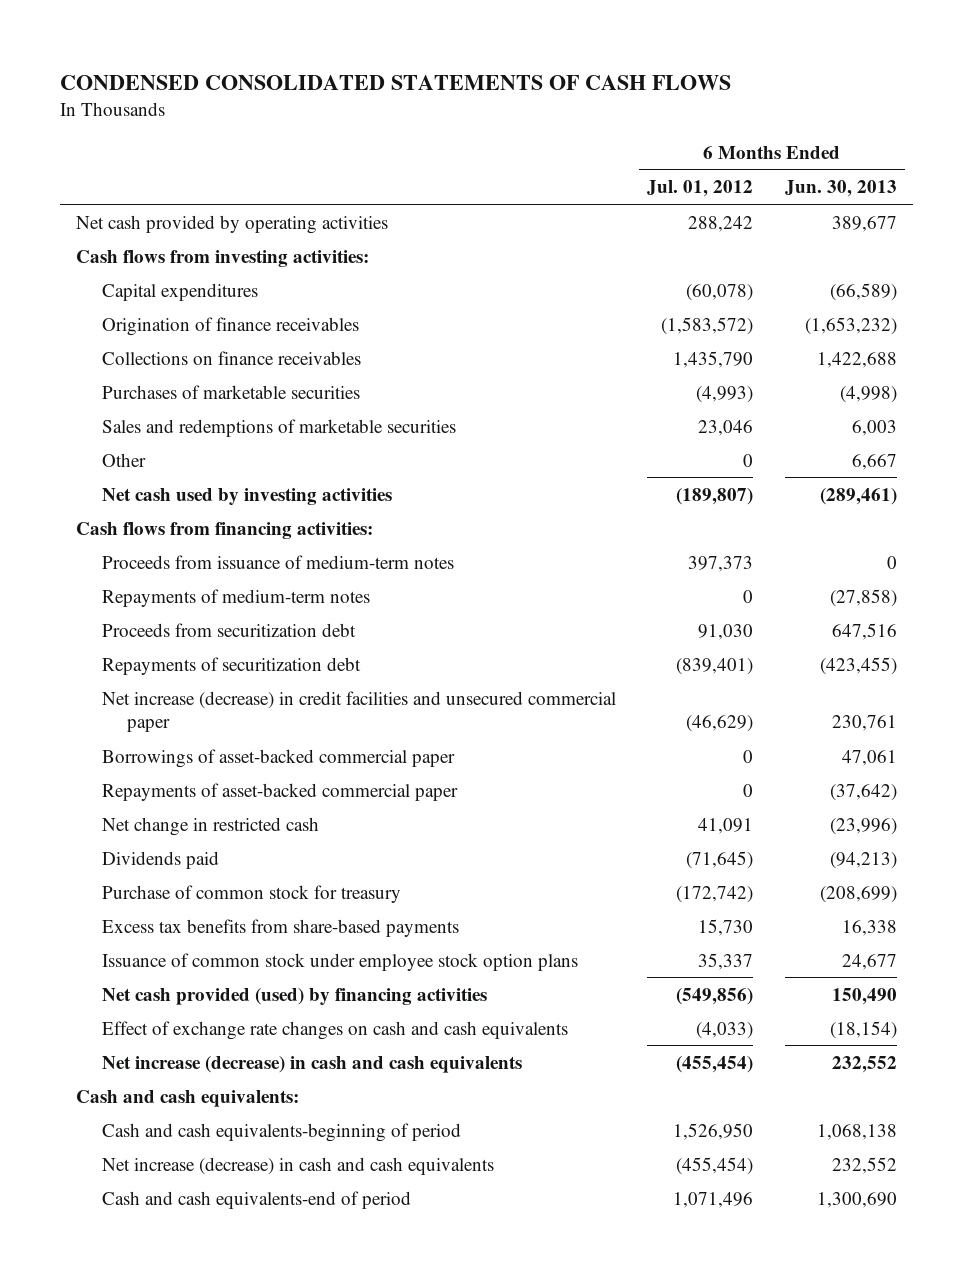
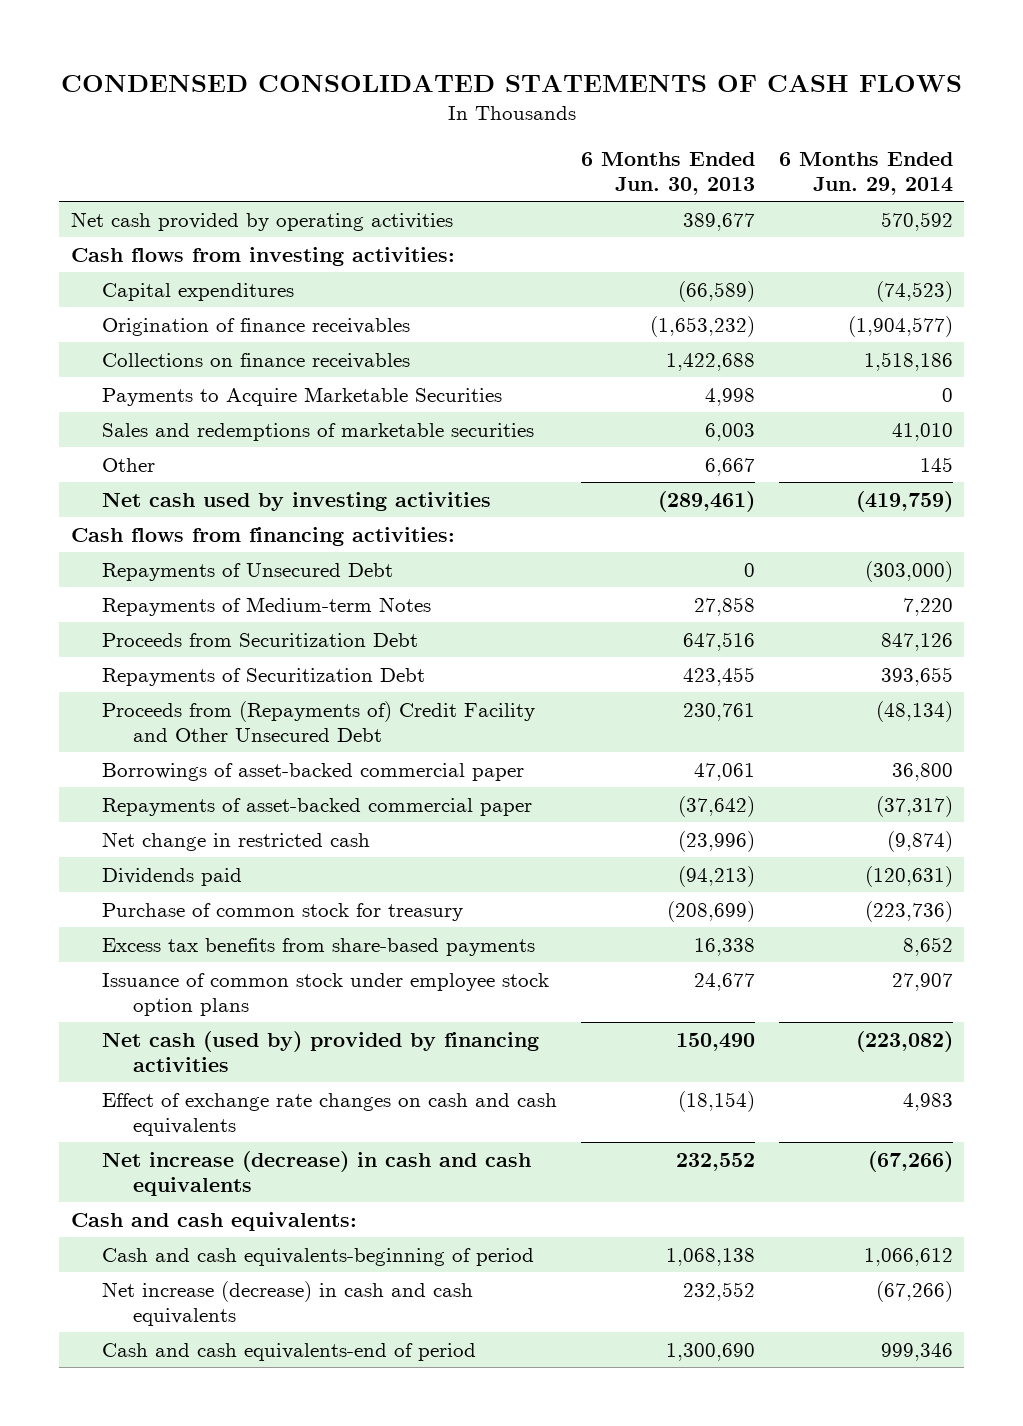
[647,180,754,198] Jul. 01, 2012 -> none
none -> [778,152,953,195] 6 Months Ended Jun. 29, 2014
[101,384,360,399] Purchases of marketable securities -> [101,386,502,406] Payments to Acquire Marketable Securities
[840,385,898,403] (4,998) -> [704,387,755,406] 4,998
[101,554,454,569] Proceeds from issuance of medium-term notes -> none
none -> [101,562,393,581] Repayments of Unsecured Debt
[101,588,370,607] Repayments of medium-term notes -> [101,596,431,616] Repayments of Medium-term Notes
[830,588,898,607] (27,858) -> [693,596,755,616] 27,858
[101,622,356,637] Proceeds from securitization debt -> [101,632,418,647] Proceeds from Securitization Debt
[101,656,361,675] Repayments of securitization debt -> [101,667,425,686] Repayments of Securitization Debt
[820,656,898,675] (423,455) -> [682,666,755,686] 423,455
[101,690,616,733] Net increase (decrease) in credit facilities and unsecured commercial paper -> [101,700,535,742] Proceeds from (Repayments of) Credit Facility and Other Unsecured Debt
[101,987,487,1005] Net cash provided (used) by financing activities -> [101,1030,539,1072] Net cash (used by) provided by financing activities

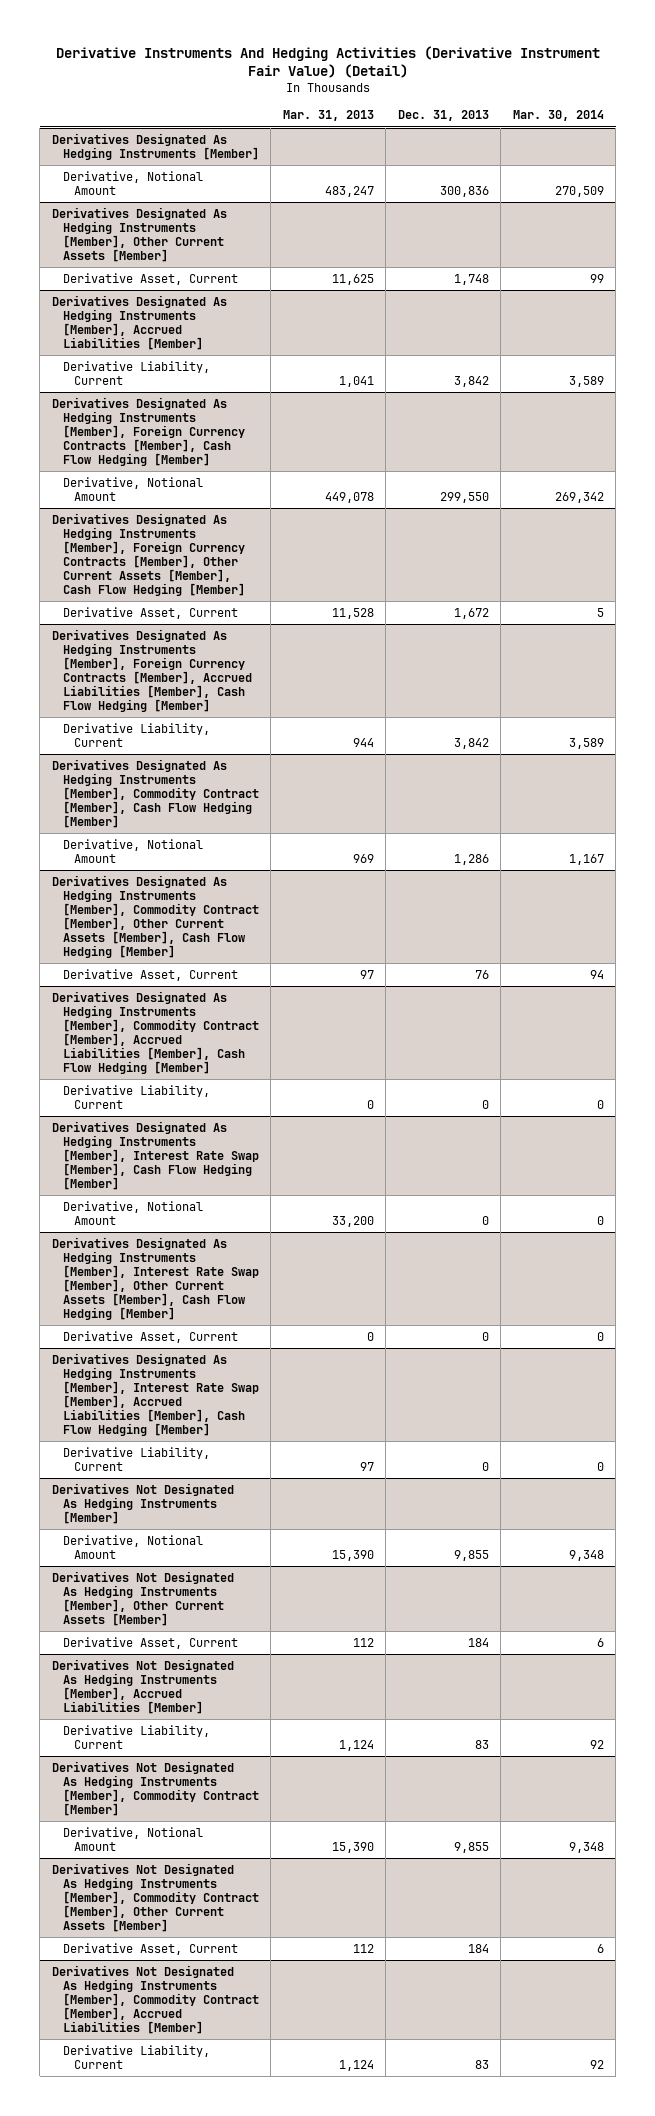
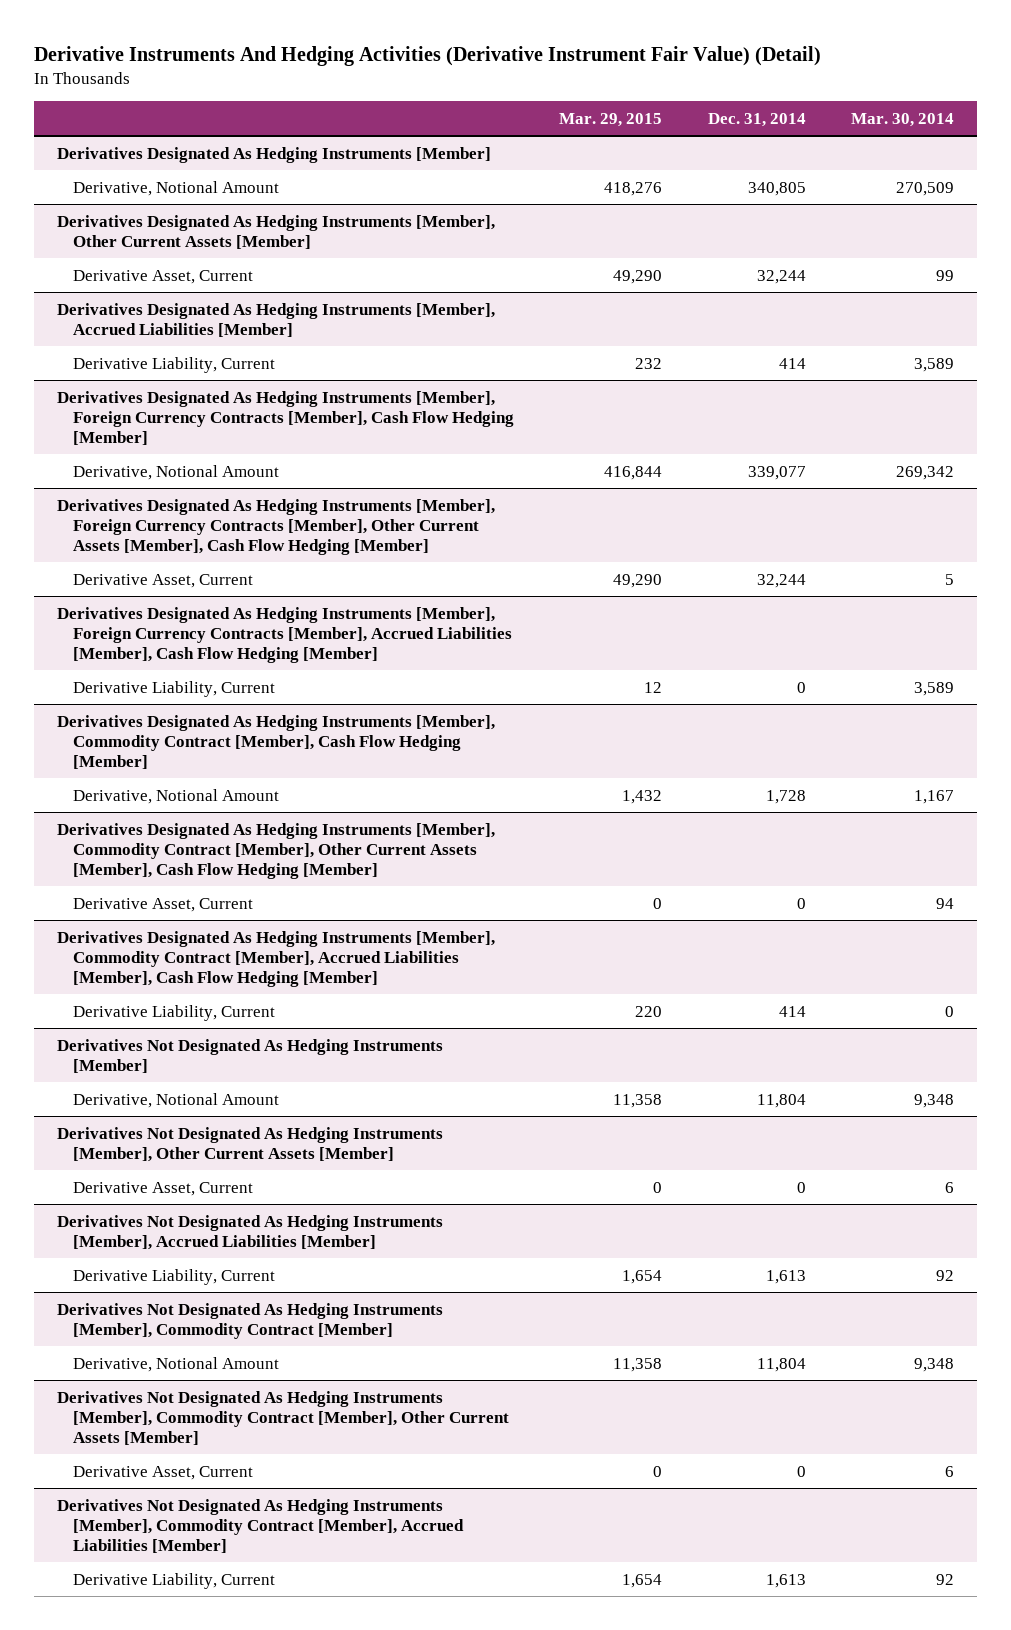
[282,110,374,122] Mar. 31, 2013 -> none
[397,110,489,122] Dec. 31, 2013 -> none
none -> [559,112,663,127] Mar. 29, 2015
none -> [707,112,806,127] Dec. 31, 2014
[51,1120,259,1190] Derivatives Designated As Hedging Instruments [Member], Interest Rate Swap [Member], Cash Flow Hedging [Member] -> none
[62,1200,203,1225] Derivative, Notional Amount -> none
[51,1236,259,1320] Derivatives Designated As Hedging Instruments [Member], Interest Rate Swap [Member], Other Current Assets [Member], Cash Flow Hedging [Member] -> none
[62,1330,238,1343] Derivative Asset, Current -> none
[51,1352,259,1436] Derivatives Designated As Hedging Instruments [Member], Interest Rate Swap [Member], Accrued Liabilities [Member], Cash Flow Hedging [Member] -> none
[62,1446,210,1471] Derivative Liability, Current -> none

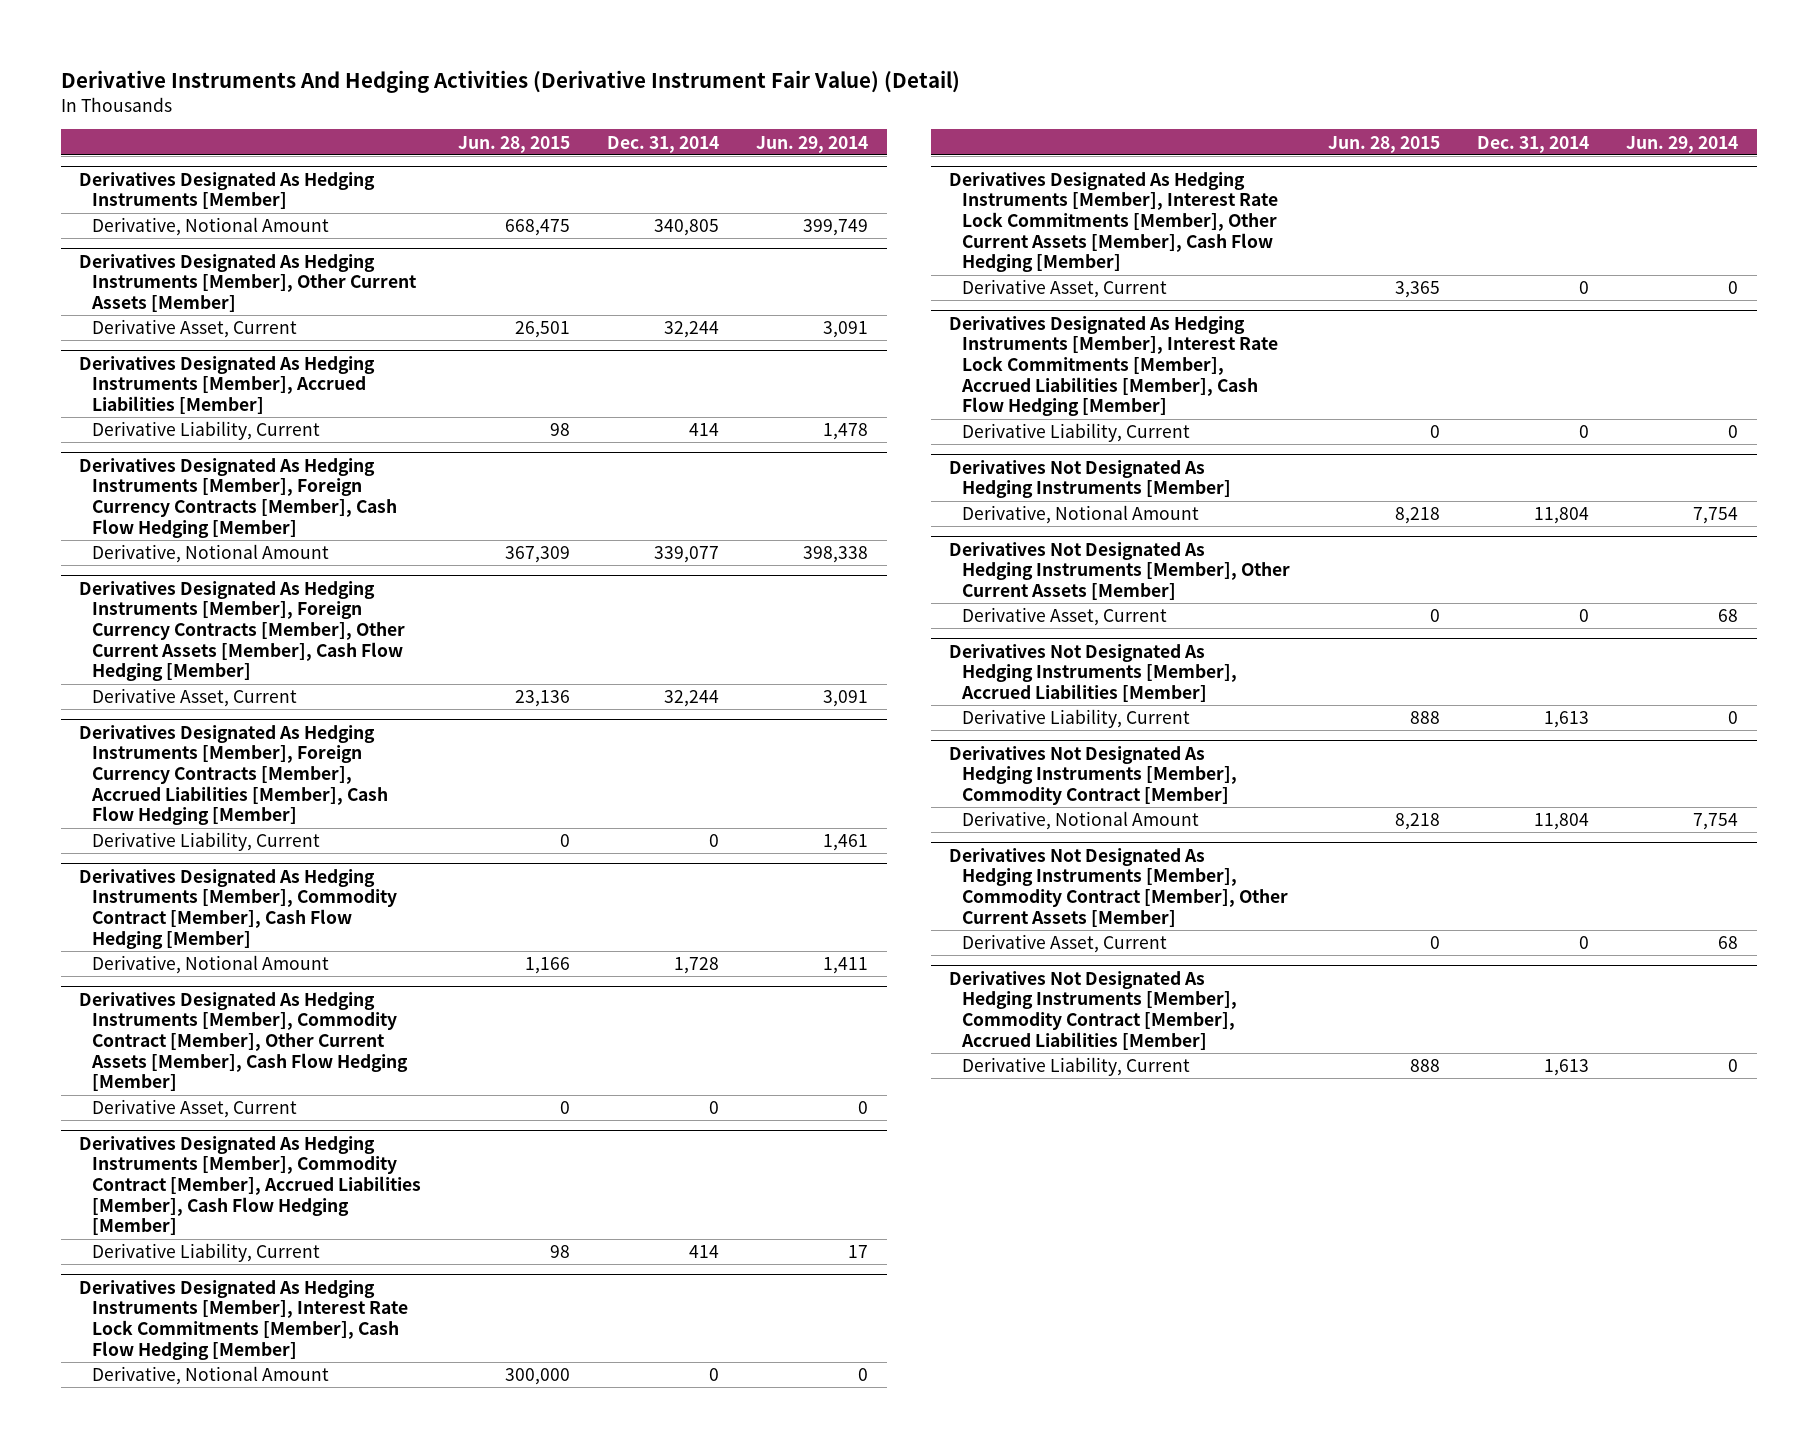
[559,112,663,127] Mar. 29, 2015 -> none
[850,112,954,127] Mar. 30, 2014 -> none
none -> [458,135,571,153] Jun. 28, 2015
none -> [756,135,869,153] Jun. 29, 2014
none -> [79,1279,409,1360] Derivatives Designated As Hedging Instruments [Member], Interest Rate Lock Commitments [Member], Cash Flow Hedging [Member]
none -> [92,1366,330,1386] Derivative, Notional Amount
none -> [949,171,1279,273] Derivatives Designated As Hedging Instruments [Member], Interest Rate Lock Commitments [Member], Other Current Assets [Member], Cash Flow Hedging [Member]
none -> [962,279,1168,299] Derivative Asset, Current
none -> [949,315,1279,417] Derivatives Designated As Hedging Instruments [Member], Interest Rate Lock Commitments [Member], Accrued Liabilities [Member], Cash Flow Hedging [Member]
none -> [962,423,1191,443] Derivative Liability, Current

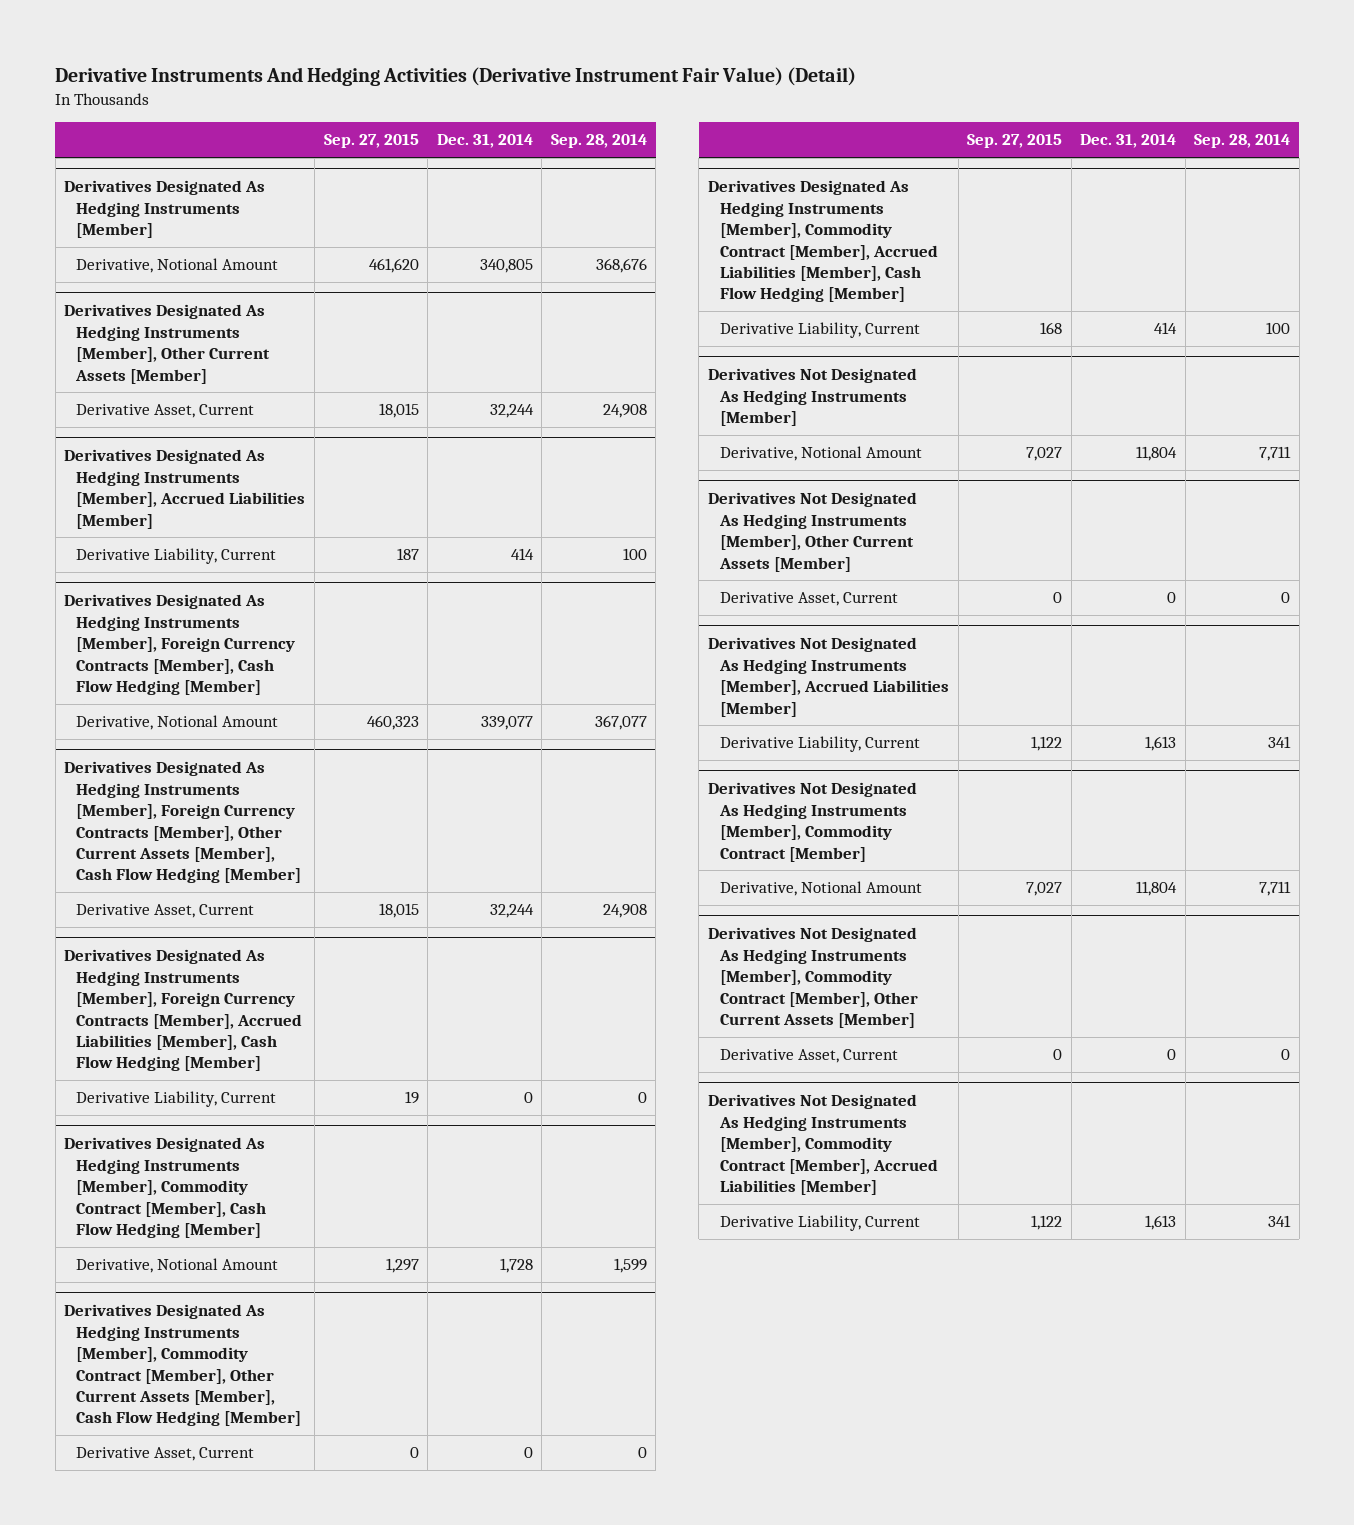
[458,135,571,153] Jun. 28, 2015 -> none
[756,135,869,153] Jun. 29, 2014 -> none
none -> [323,134,419,149] Sep. 27, 2015
none -> [550,134,647,149] Sep. 28, 2014
[79,1279,409,1360] Derivatives Designated As Hedging Instruments [Member], Interest Rate Lock Commitments [Member], Cash Flow Hedging [Member] -> none
[92,1366,330,1386] Derivative, Notional Amount -> none
[949,171,1279,273] Derivatives Designated As Hedging Instruments [Member], Interest Rate Lock Commitments [Member], Other Current Assets [Member], Cash Flow Hedging [Member] -> none
[962,279,1168,299] Derivative Asset, Current -> none
[949,315,1279,417] Derivatives Designated As Hedging Instruments [Member], Interest Rate Lock Commitments [Member], Accrued Liabilities [Member], Cash Flow Hedging [Member] -> none
[962,423,1191,443] Derivative Liability, Current -> none

